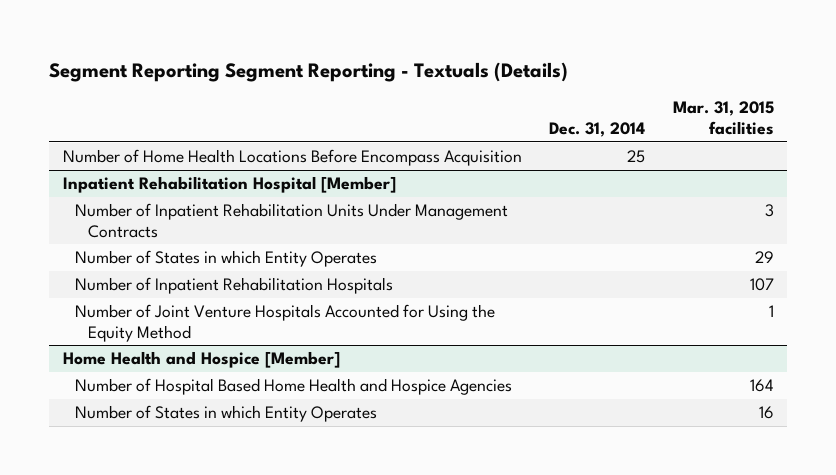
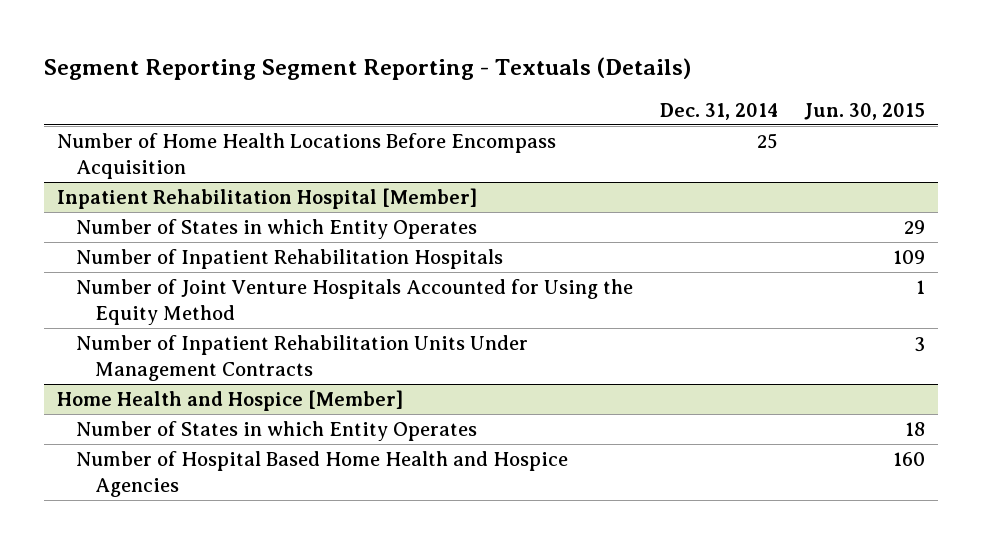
[672,101,774,136] Mar. 31, 2015 facilities -> none
none -> [803,102,925,120] Jun. 30, 2015
[75,203,509,238] Number of Inpatient Rehabilitation Units Under Management Contracts -> [76,335,529,381] Number of Inpatient Rehabilitation Units Under Management Contracts
[75,378,513,396] Number of Hospital Based Home Health and Hospice Agencies -> [76,451,569,497] Number of Hospital Based Home Health and Hospice Agencies

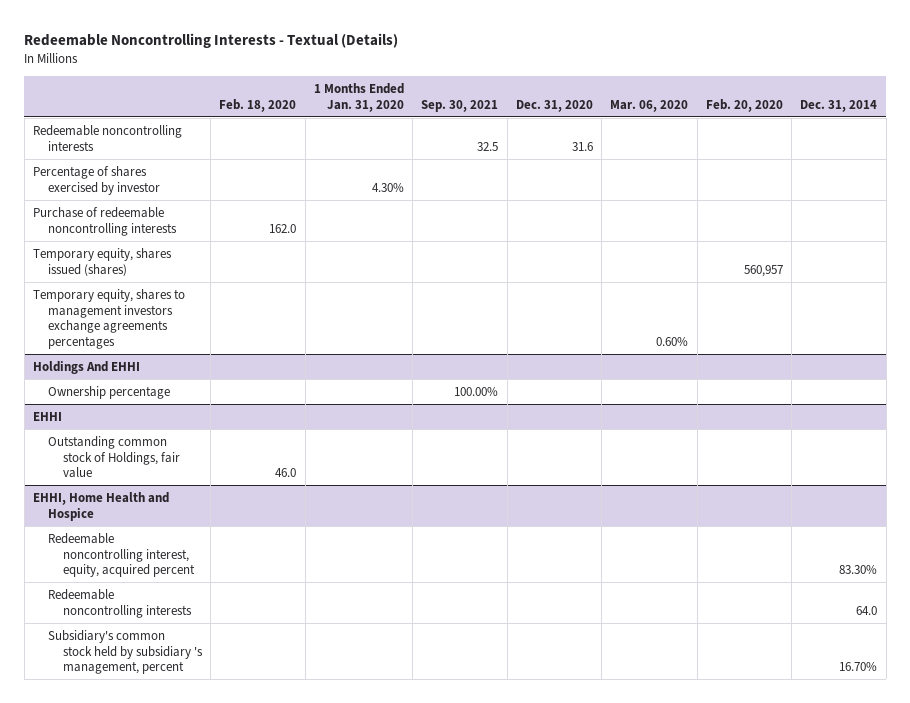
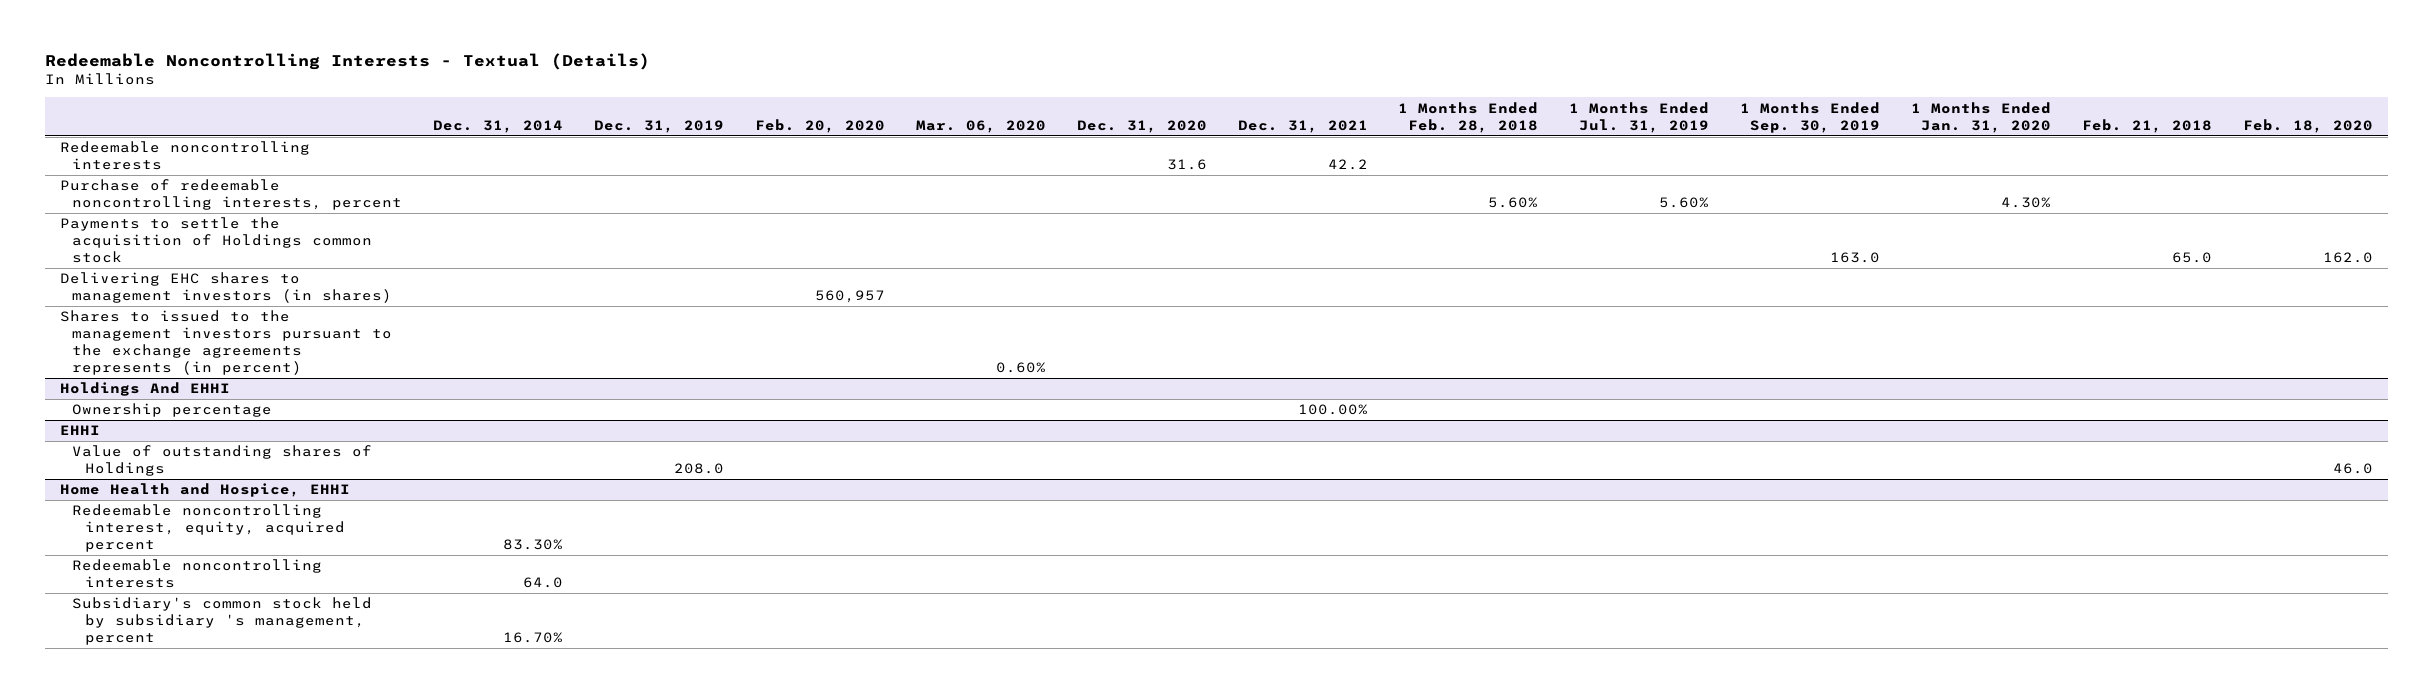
[421,99,499,112] Sep. 30, 2021 -> none
none -> [594,119,725,133] Dec. 31, 2019
none -> [1237,119,1368,133] Dec. 31, 2021
none -> [1398,101,1539,133] 1 Months Ended Feb. 28, 2018
none -> [1569,101,1710,133] 1 Months Ended Jul. 31, 2019
none -> [1740,101,1881,133] 1 Months Ended Sep. 30, 2019
none -> [2081,118,2212,133] Feb. 21, 2018
[33,166,161,195] Percentage of shares exercised by investor -> [60,179,403,211] Purchase of redeemable noncontrolling interests, percent
[33,207,178,236] Purchase of redeemable noncontrolling interests -> [60,217,373,264] Payments to settle the acquisition of Holdings common stock
[33,248,173,276] Temporary equity, shares issued (shares) -> [60,272,393,304] Delivering EHC shares to management investors (in shares)
[33,289,186,349] Temporary equity, shares to management investors exchange agreements percentages -> [60,310,393,376] Shares to issued to the management investors pursuant to the exchange agreements represents (in percent)
[48,436,181,479] Outstanding common stock of Holdings, fair value -> [72,445,373,477] Value of outstanding shares of Holdings
[33,492,170,521] EHHI, Home Health and Hospice -> [60,483,351,498] Home Health and Hospice, EHHI

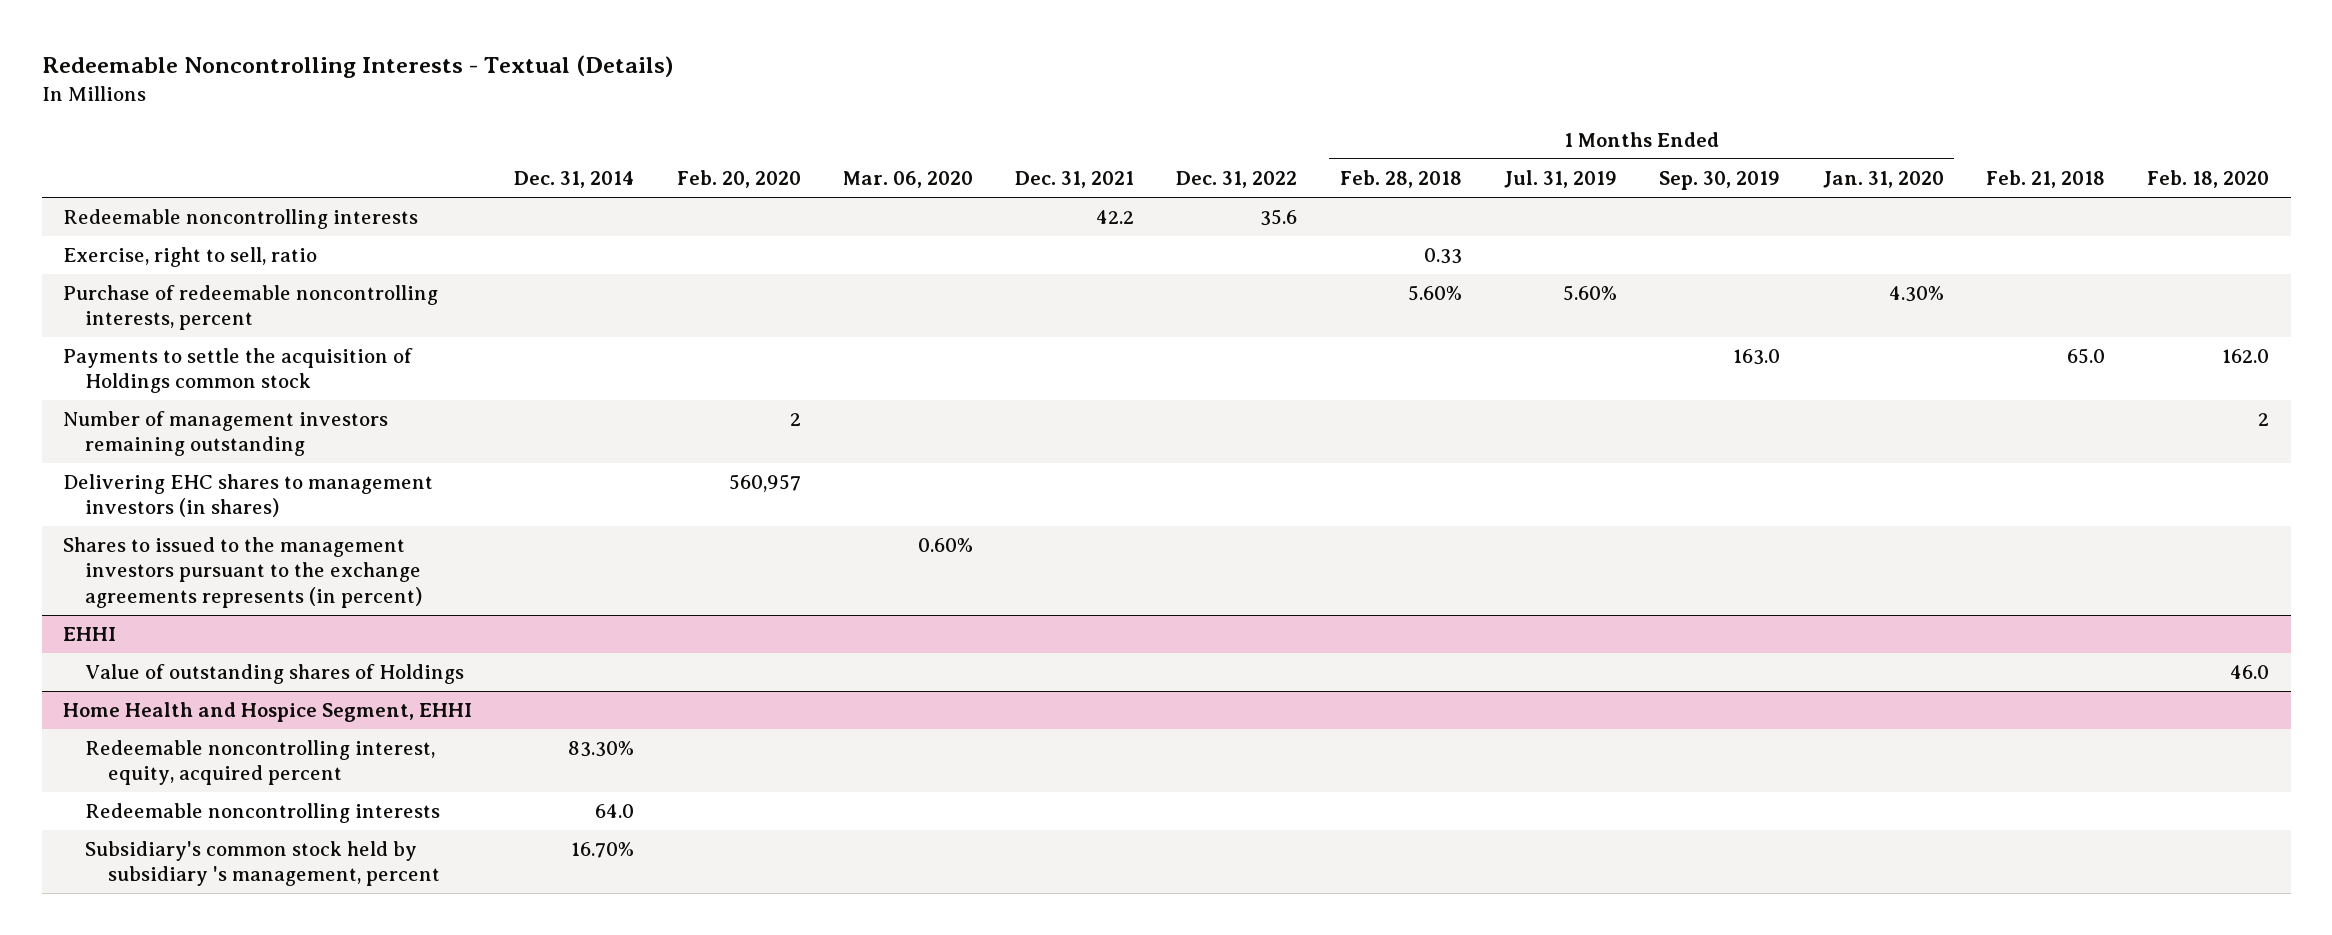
[594,119,725,133] Dec. 31, 2019 -> none
[1076,119,1207,133] Dec. 31, 2020 -> none
none -> [1176,170,1298,188] Dec. 31, 2022
none -> [62,247,317,268] Exercise, right to sell, ratio
none -> [62,411,388,457] Number of management investors remaining outstanding
[60,382,231,397] Holdings And EHHI -> none
[72,403,273,418] Ownership percentage -> none
[60,483,351,498] Home Health and Hospice, EHHI -> [62,702,472,723] Home Health and Hospice Segment, EHHI

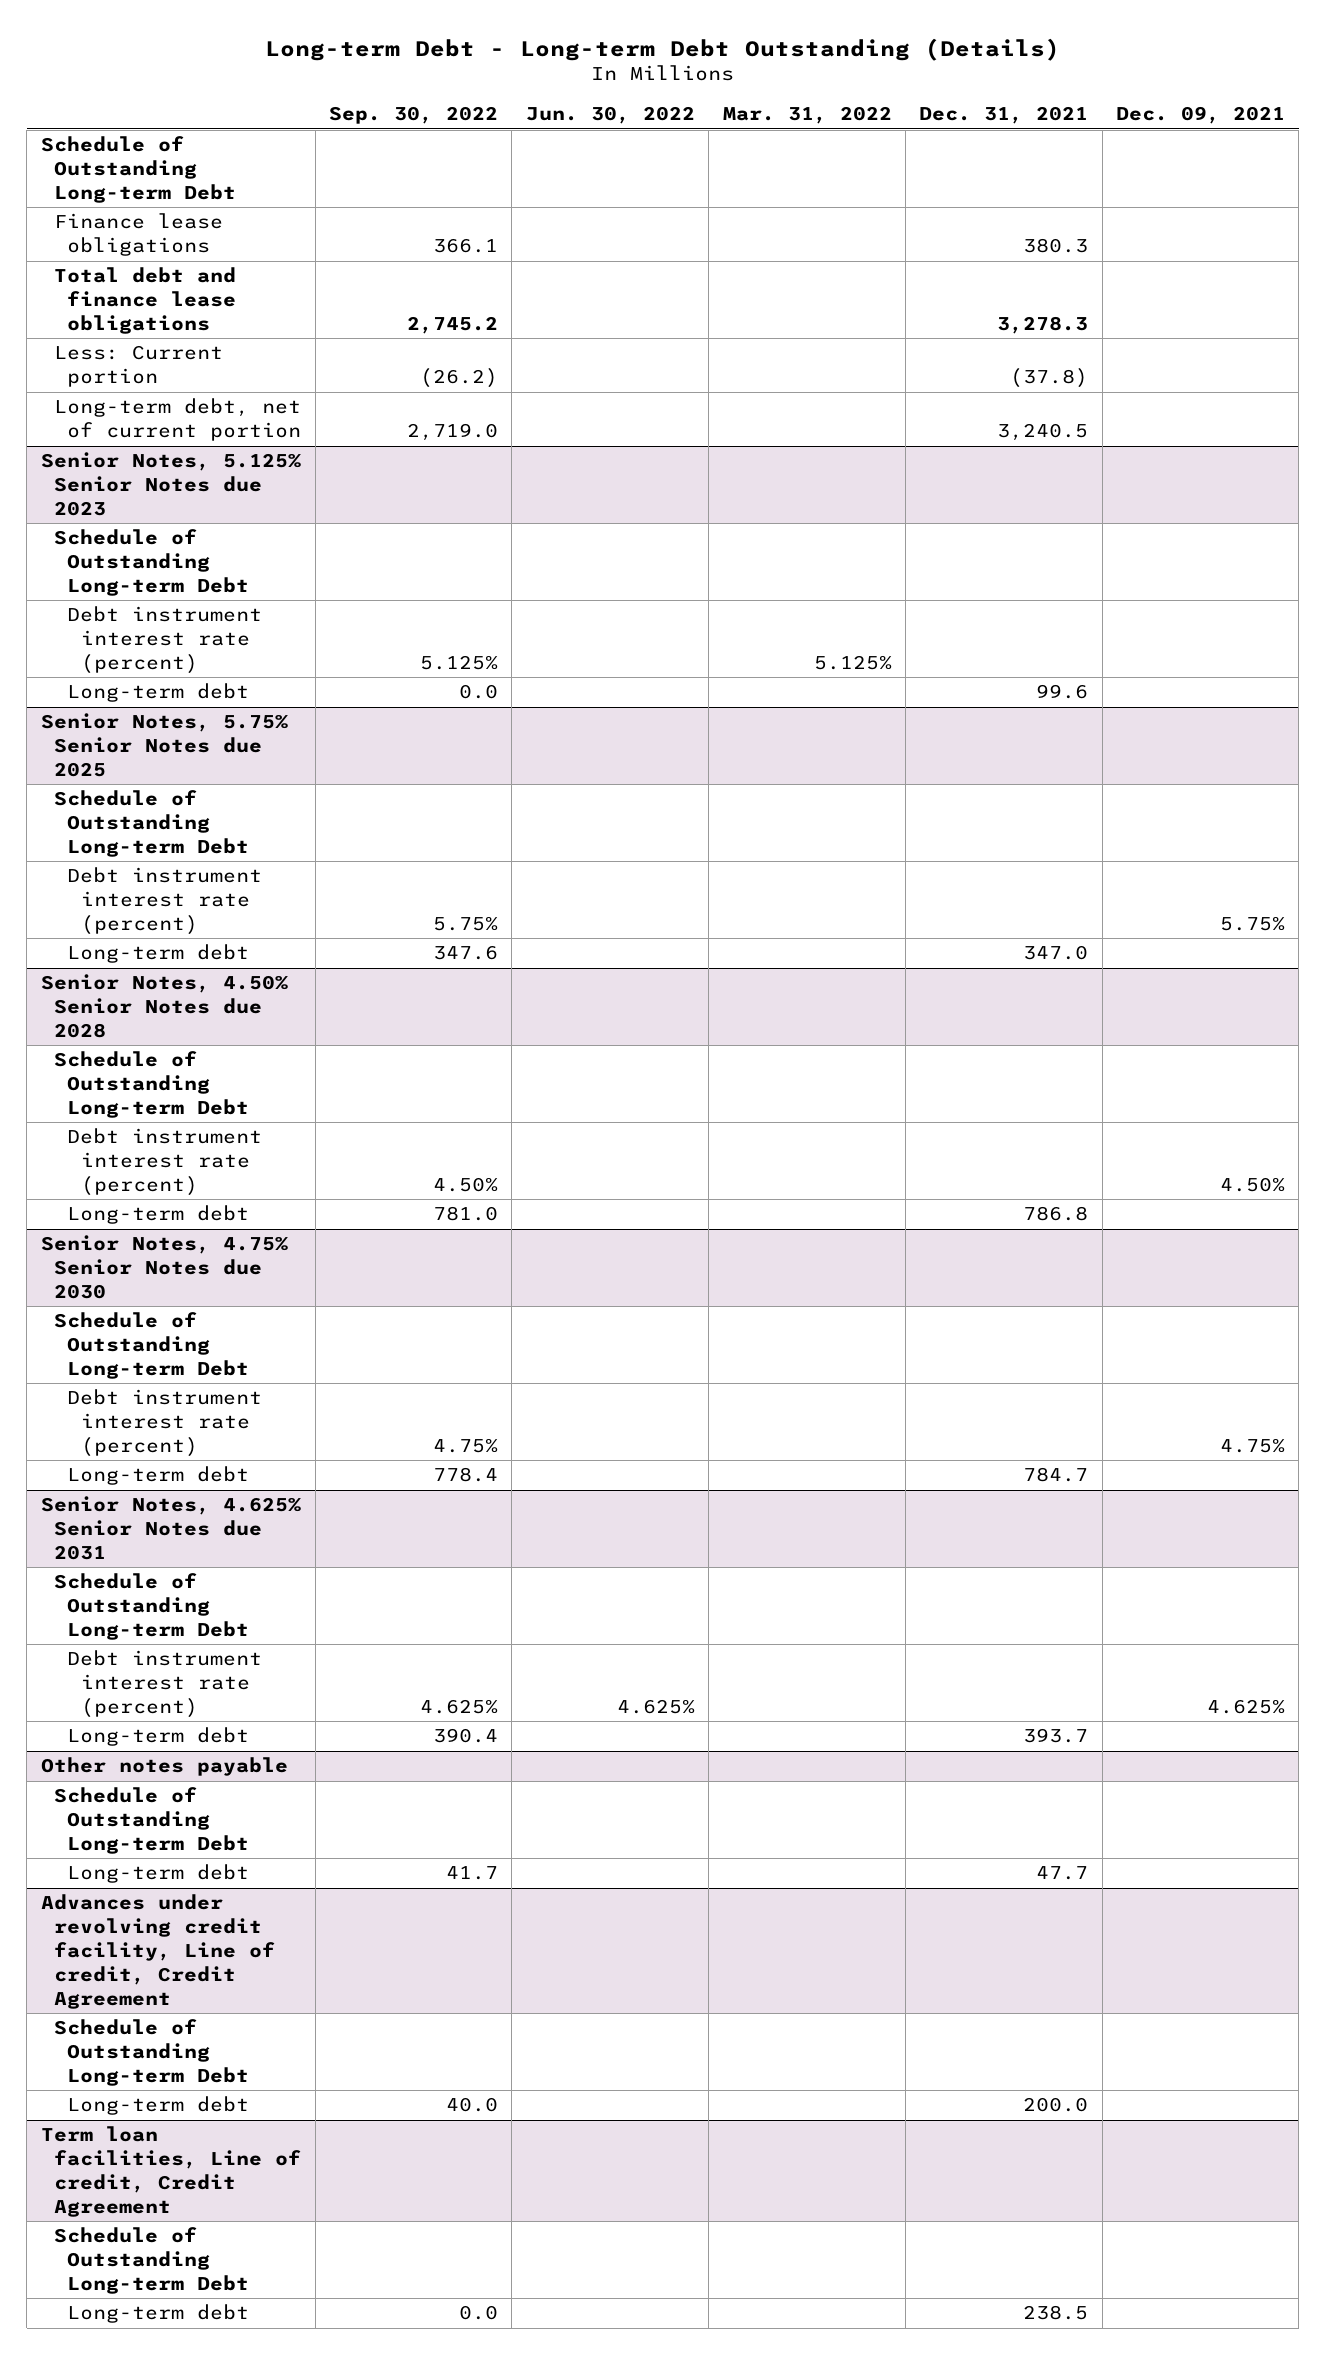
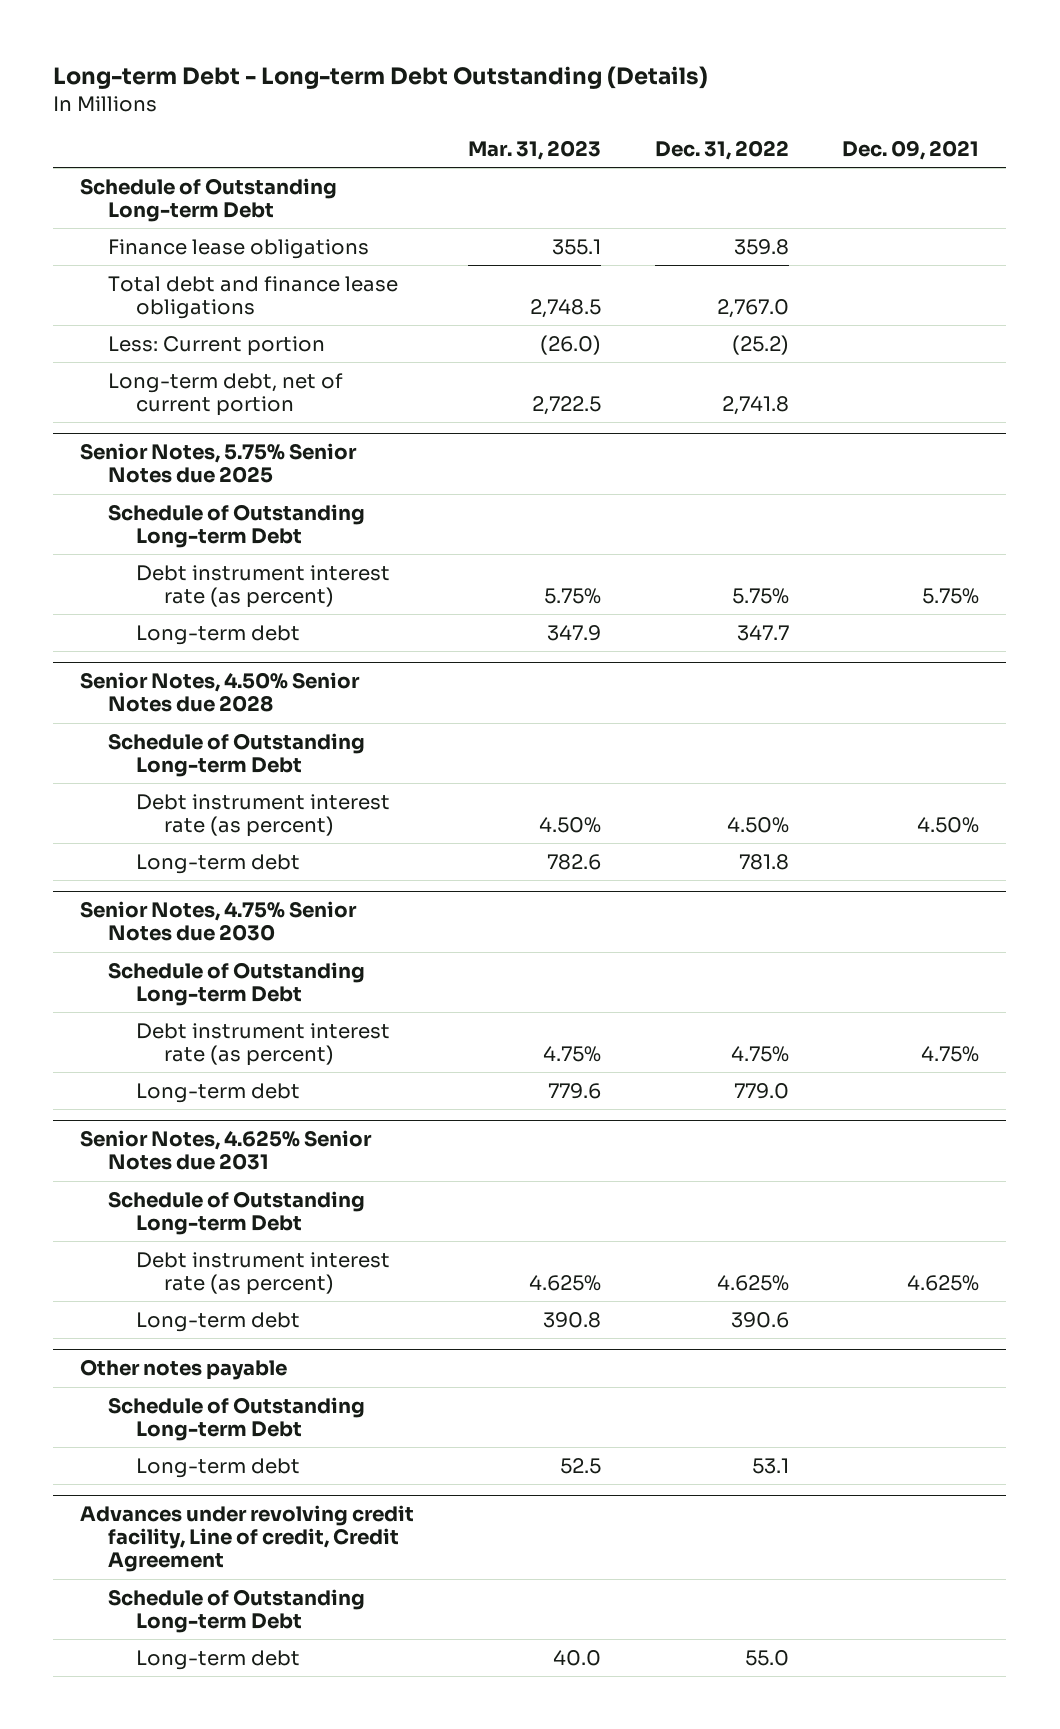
[329,106,499,125] Sep. 30, 2022 -> none
[525,106,695,125] Jun. 30, 2022 -> none
[722,106,892,125] Mar. 31, 2022 -> none
[919,106,1089,125] Dec. 31, 2021 -> none
none -> [467,139,601,160] Mar. 31, 2023
none -> [654,139,789,160] Dec. 31, 2022
[40,452,301,517] Senior Notes, 5.125% Senior Notes due 2023 -> none
[54,529,250,597] Schedule of Outstanding Long-term Debt -> none
[67,606,263,675] Debt instrument interest rate (percent) -> none
[67,683,250,703] Long-term debt -> none
[67,867,263,936] Debt instrument interest rate (percent) -> [136,564,391,608] Debt instrument interest rate (as percent)
[67,1128,263,1197] Debt instrument interest rate (percent) -> [136,793,391,837] Debt instrument interest rate (as percent)
[67,1389,263,1458] Debt instrument interest rate (percent) -> [136,1022,391,1066] Debt instrument interest rate (as percent)
[67,1650,263,1719] Debt instrument interest rate (percent) -> [136,1251,391,1295] Debt instrument interest rate (as percent)
[40,2126,302,2217] Term loan facilities, Line of credit, Credit Agreement -> none
[54,2227,250,2295] Schedule of Outstanding Long-term Debt -> none
[67,2304,250,2324] Long-term debt -> none

